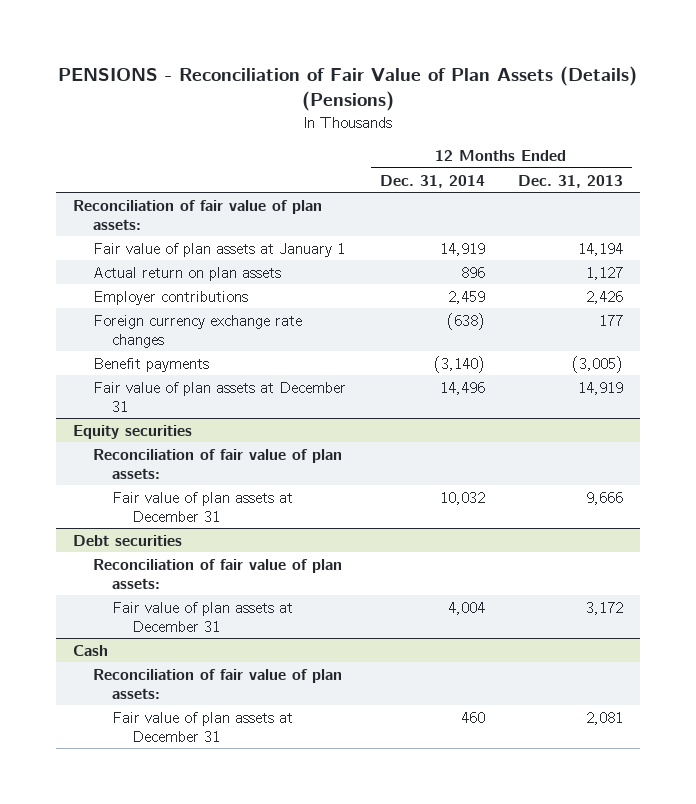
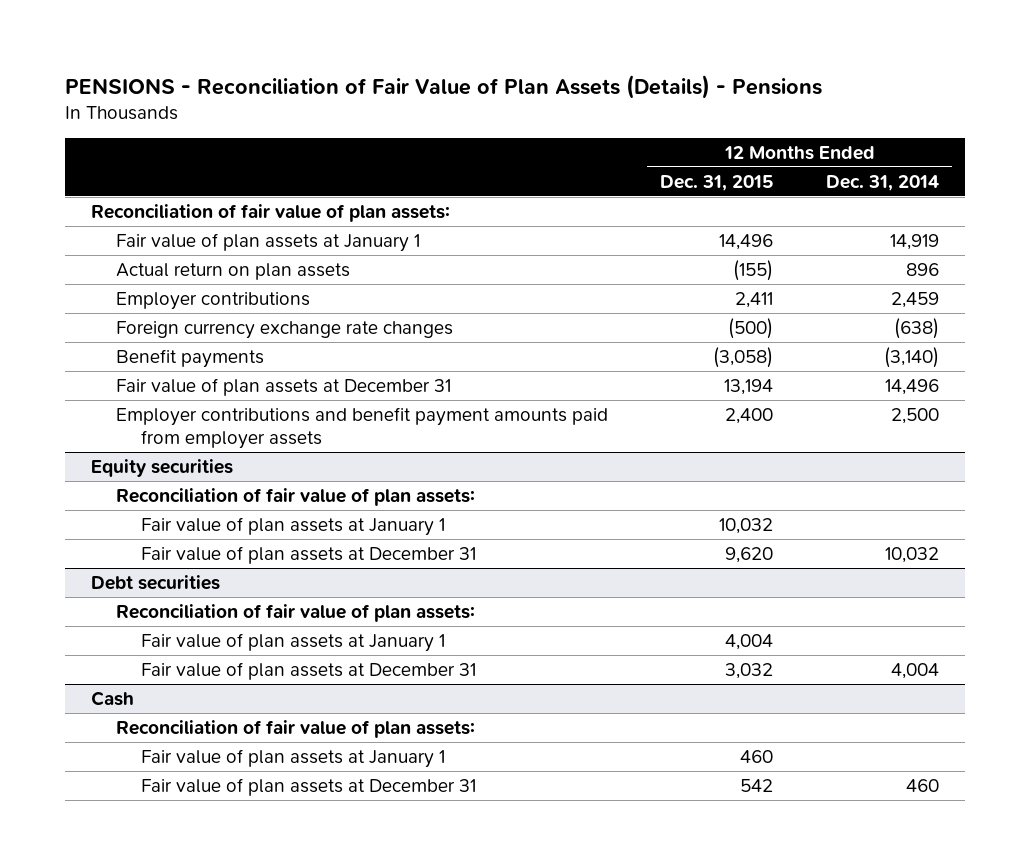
[58,65,638,111] PENSIONS - Reconciliation of Fair Value of Plan Assets (Details) (Pensions) -> [64,74,822,99] PENSIONS - Reconciliation of Fair Value of Plan Assets (Details) - Pensions
[518,174,624,188] Dec. 31, 2013 -> none
none -> [660,174,774,191] Dec. 31, 2015
none -> [115,406,608,449] Employer contributions and benefit payment amounts paid from employer assets
none -> [140,516,445,536] Fair value of plan assets at January 1
none -> [140,632,445,652] Fair value of plan assets at January 1
none -> [140,748,445,768] Fair value of plan assets at January 1

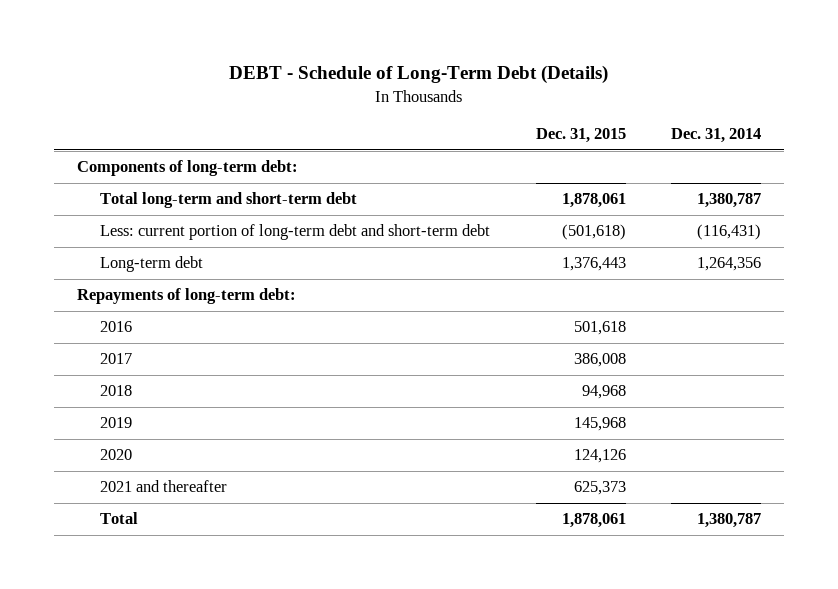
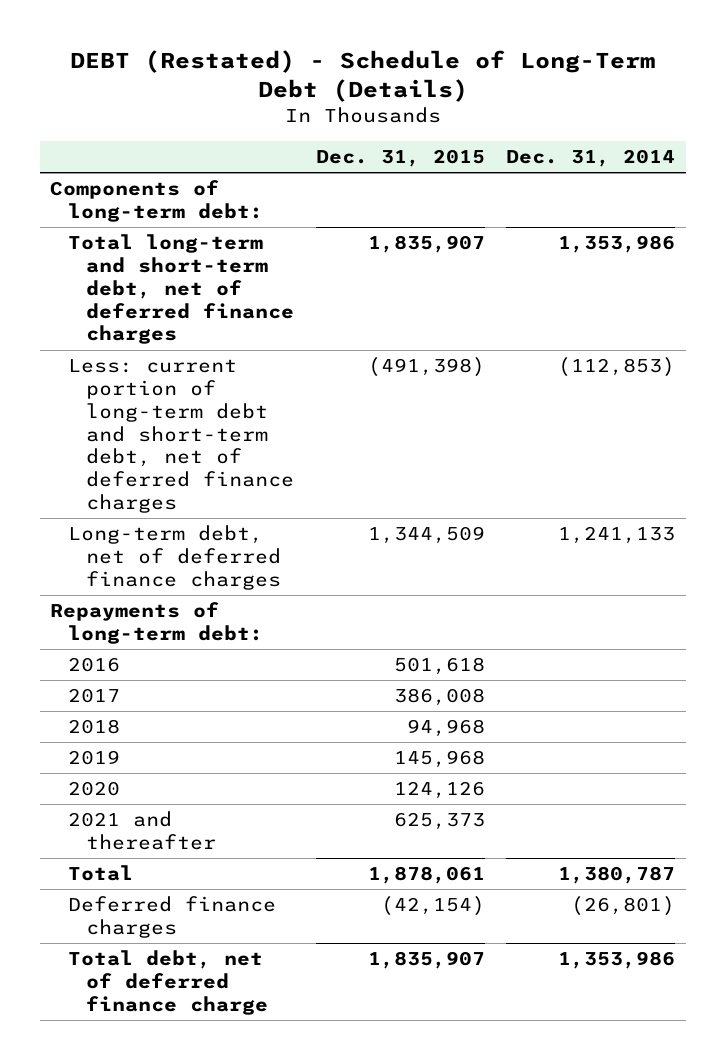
[228,65,608,85] DEBT - Schedule of Long-Term Debt (Details) -> [69,50,655,103] DEBT (Restated) - Schedule of Long-Term Debt (Details)
[99,192,357,209] Total long-term and short-term debt -> [68,234,295,345] Total long-term and short-term debt, net of deferred finance charges
[561,193,626,209] 1,878,061 -> [367,235,485,254] 1,835,907
[697,193,762,209] 1,380,787 -> [557,235,675,254] 1,353,986
[99,224,490,241] Less: current portion of long-term debt and short-term debt -> [68,359,295,514] Less: current portion of long-term debt and short-term debt, net of deferred finance charges
[561,224,626,241] (501,618) -> [367,357,485,378] (491,398)
[697,224,762,241] (116,431) -> [557,357,675,378] (112,853)
[99,256,203,273] Long-term debt -> [68,525,282,590] Long-term debt, net of deferred finance charges
[561,257,626,272] 1,376,443 -> [367,526,485,545] 1,344,509
[697,257,762,272] 1,264,356 -> [557,526,675,545] 1,241,133
none -> [68,896,277,938] Deferred finance charges
none -> [68,950,269,1015] Total debt, net of deferred finance charge

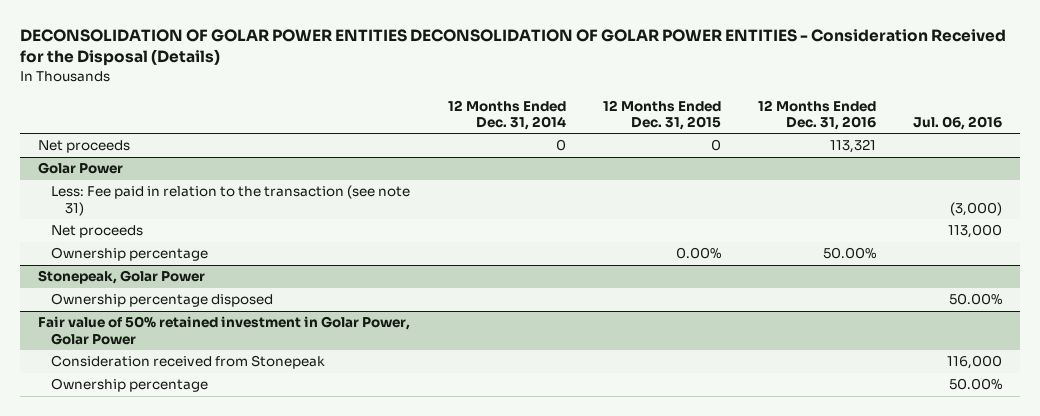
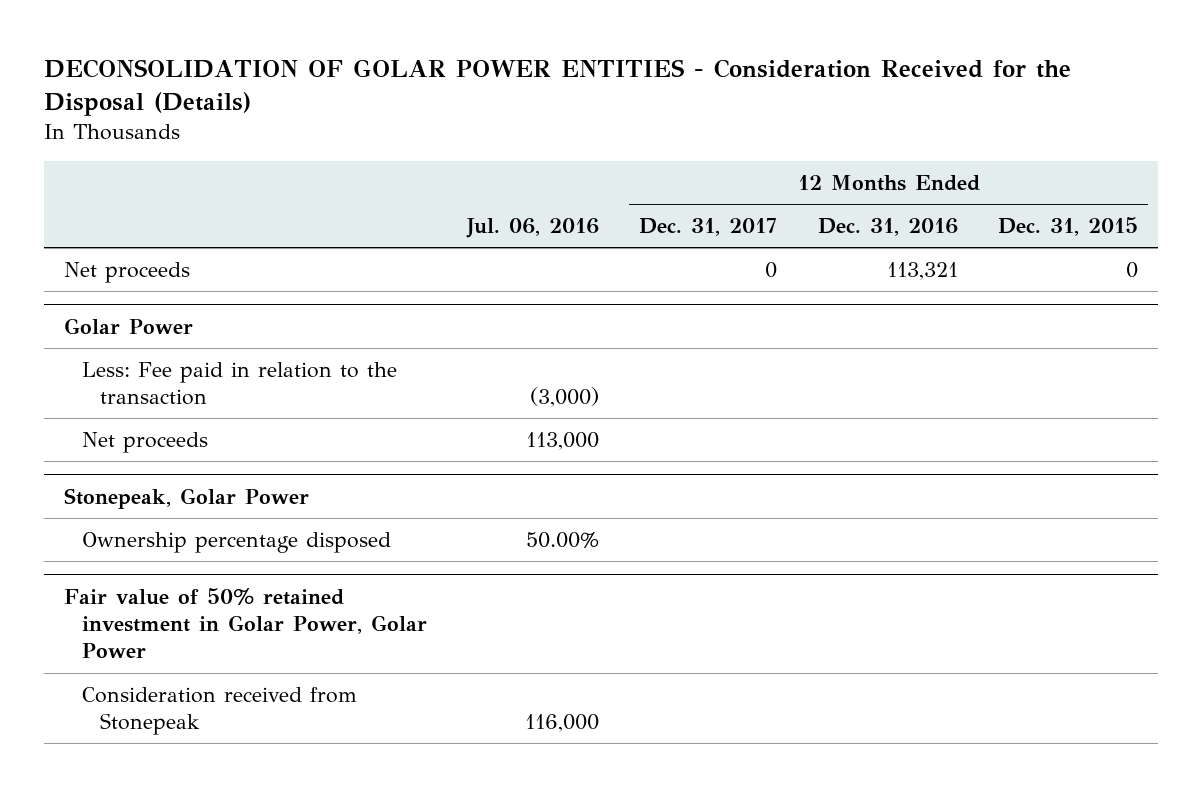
[19,29,1006,67] DECONSOLIDATION OF GOLAR POWER ENTITIES DECONSOLIDATION OF GOLAR POWER ENTITIES - Consideration Received for the Disposal (Details) -> [43,59,1071,117] DECONSOLIDATION OF GOLAR POWER ENTITIES - Consideration Received for the Disposal (Details)
[447,99,566,131] 12 Months Ended Dec. 31, 2014 -> none
none -> [639,217,778,236] Dec. 31, 2017
[51,185,411,216] Less: Fee paid in relation to the transaction (see note 31) -> [82,361,398,406] Less: Fee paid in relation to the transaction
[51,247,209,262] Ownership percentage -> none
[51,378,209,393] Ownership percentage -> none

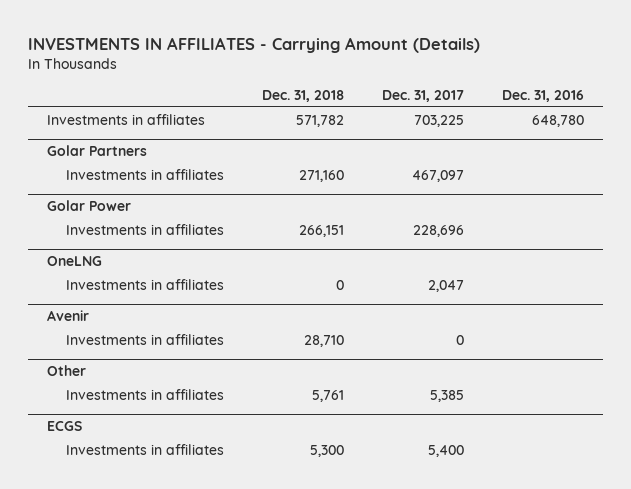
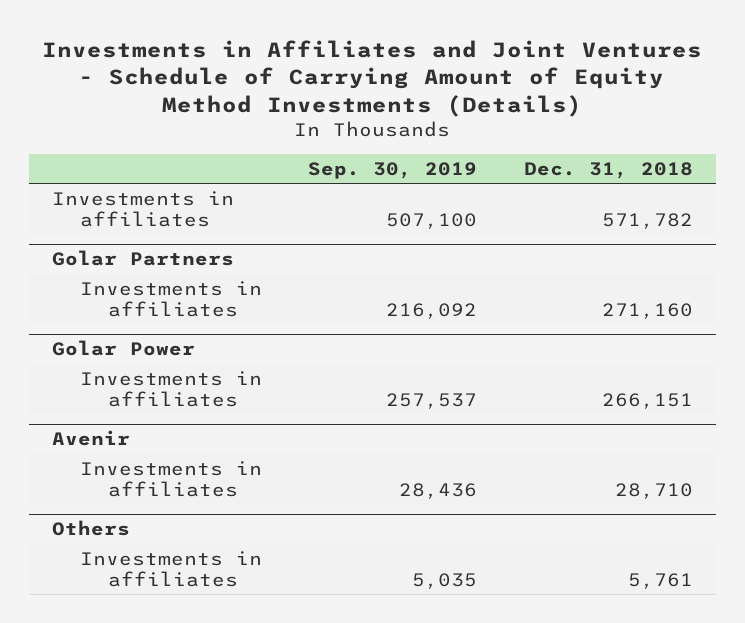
[27,36,480,53] INVESTMENTS IN AFFILIATES - Carrying Amount (Details) -> [42,39,703,118] Investments in Affiliates and Joint Ventures - Schedule of Carrying Amount of Equity Method Investments (Details)
[382,89,465,102] Dec. 31, 2017 -> none
[502,89,585,102] Dec. 31, 2016 -> none
none -> [308,161,478,179] Sep. 30, 2019
[46,256,102,267] OneLNG -> none
[66,278,225,290] Investments in affiliates -> none
[46,365,86,377] Other -> [52,520,131,537] Others
[46,421,82,432] ECGS -> none
[66,443,225,455] Investments in affiliates -> none

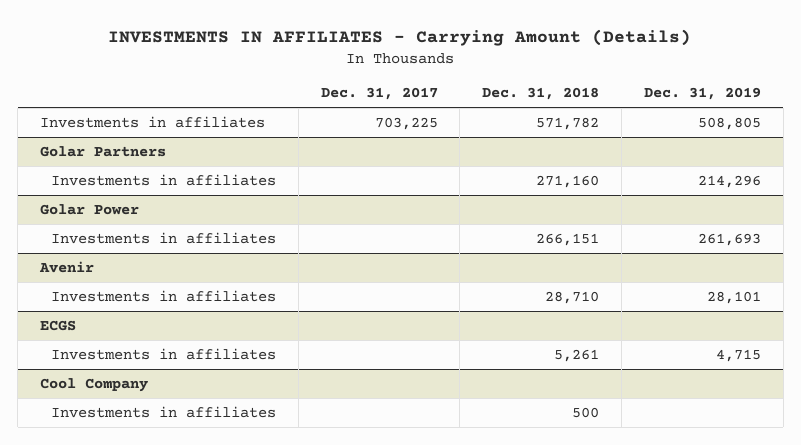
[42,39,703,118] Investments in Affiliates and Joint Ventures - Schedule of Carrying Amount of Equity Method Investments (Details) -> [108,28,692,46] INVESTMENTS IN AFFILIATES - Carrying Amount (Details)
[308,161,478,179] Sep. 30, 2019 -> none
none -> [320,87,438,101] Dec. 31, 2017
none -> [643,87,761,101] Dec. 31, 2019
[52,520,131,537] Others -> none
none -> [39,320,76,332] ECGS
[627,572,693,589] 5,761 -> [554,349,600,363] 5,261
none -> [39,378,148,393] Cool Company
none -> [51,406,277,419] Investments in affiliates

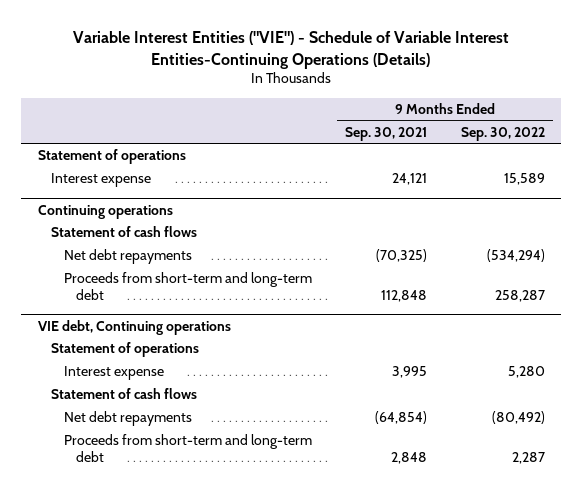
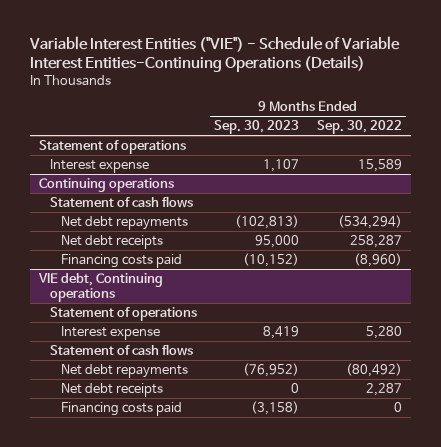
[345,126,428,141] Sep. 30, 2021 -> none
none -> [214,120,300,135] Sep. 30, 2023
[63,272,312,300] Proceeds from short-term and long-term debt -> [60,234,163,249] Net debt receipts
none -> [60,253,182,268] Financing costs paid
[63,434,312,462] Proceeds from short-term and long-term debt -> [60,382,163,397] Net debt receipts
none -> [60,401,182,416] Financing costs paid

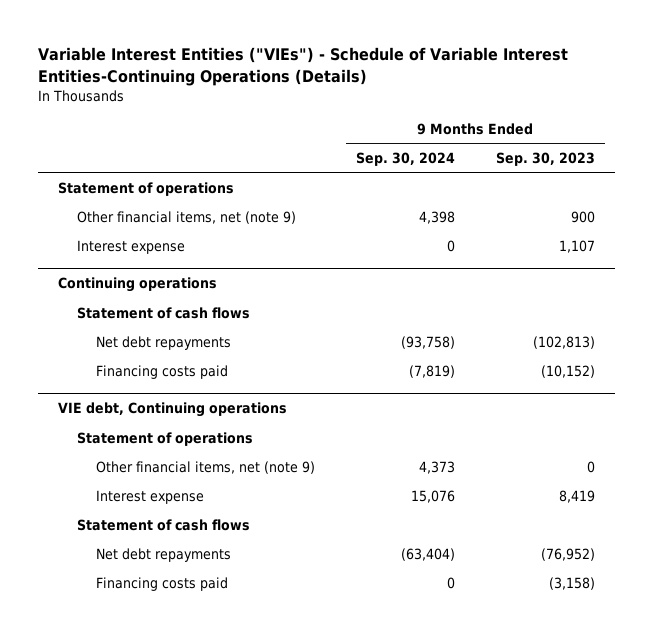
[28,35,400,73] Variable Interest Entities ("VIE") - Schedule of Variable Interest Entities-Continuing Operations (Details) -> [37,46,568,86] Variable Interest Entities ("VIEs") - Schedule of Variable Interest Entities-Continuing Operations (Details)
[317,120,403,135] Sep. 30, 2022 -> none
none -> [355,152,455,167] Sep. 30, 2024
none -> [77,210,297,224] Other financial items, net (note 9)
[60,234,163,249] Net debt receipts -> none
none -> [96,460,316,474] Other financial items, net (note 9)
[60,382,163,397] Net debt receipts -> none

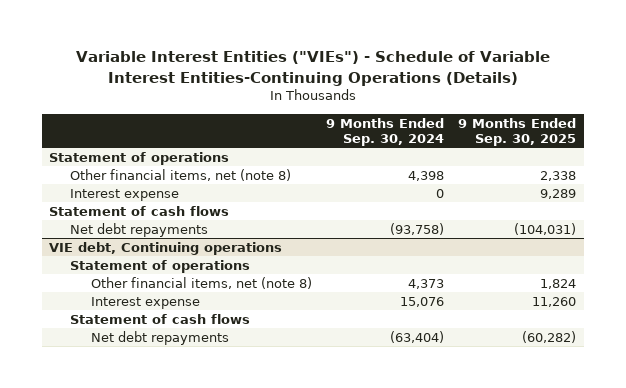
[495,152,595,167] Sep. 30, 2023 -> none
none -> [458,117,577,146] 9 Months Ended Sep. 30, 2025
[77,210,297,224] Other financial items, net (note 9) -> [69,169,291,182] Other financial items, net (note 8)
[58,277,218,293] Continuing operations -> none
[96,364,229,379] Financing costs paid -> none
[96,460,316,474] Other financial items, net (note 9) -> [90,277,312,290] Other financial items, net (note 8)
[96,576,229,591] Financing costs paid -> none

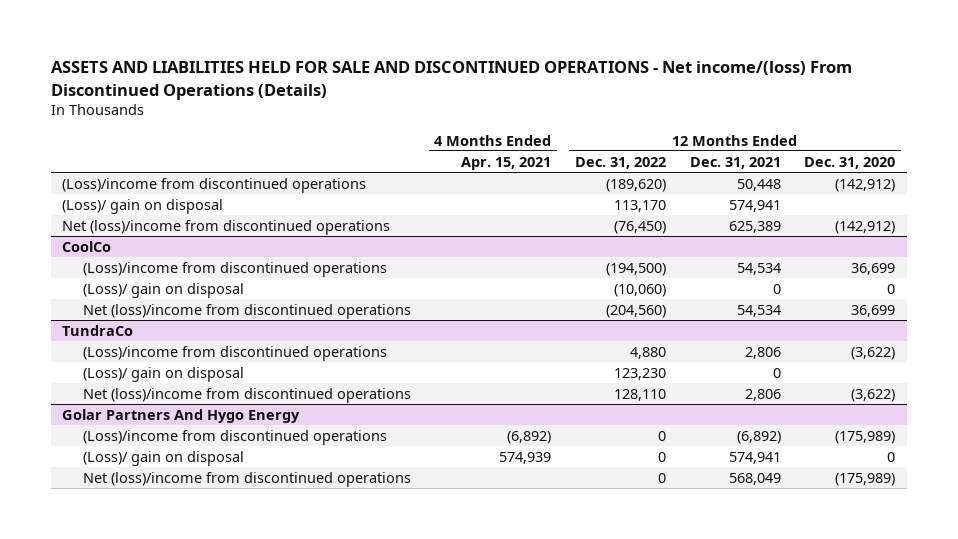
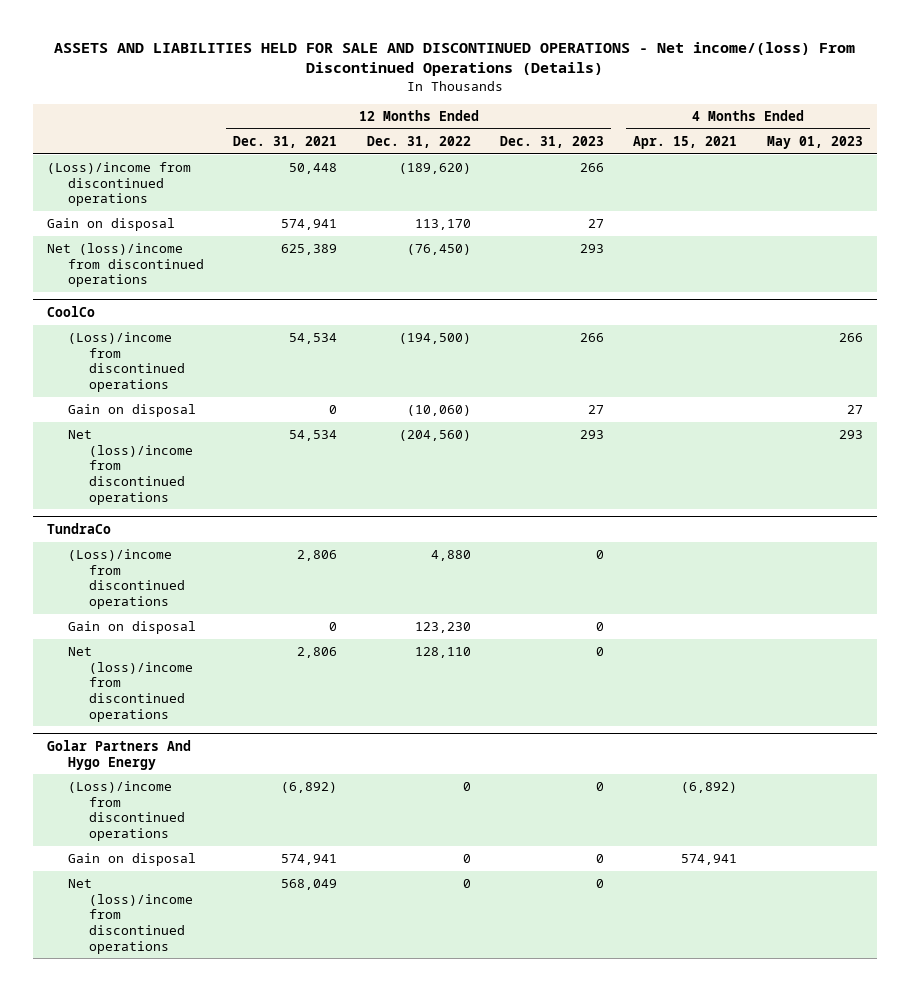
[804,156,896,169] Dec. 31, 2020 -> none
none -> [500,135,605,148] Dec. 31, 2023
none -> [766,135,863,149] May 01, 2023
[62,198,224,214] (Loss)/ gain on disposal -> [47,218,176,232] Gain on disposal
[82,282,244,298] (Loss)/ gain on disposal -> [68,404,197,418] Gain on disposal
[82,366,244,382] (Loss)/ gain on disposal -> [68,621,197,635] Gain on disposal
[82,450,244,466] (Loss)/ gain on disposal -> [68,853,197,867] Gain on disposal
[499,451,552,464] 574,939 -> [681,854,738,866] 574,941

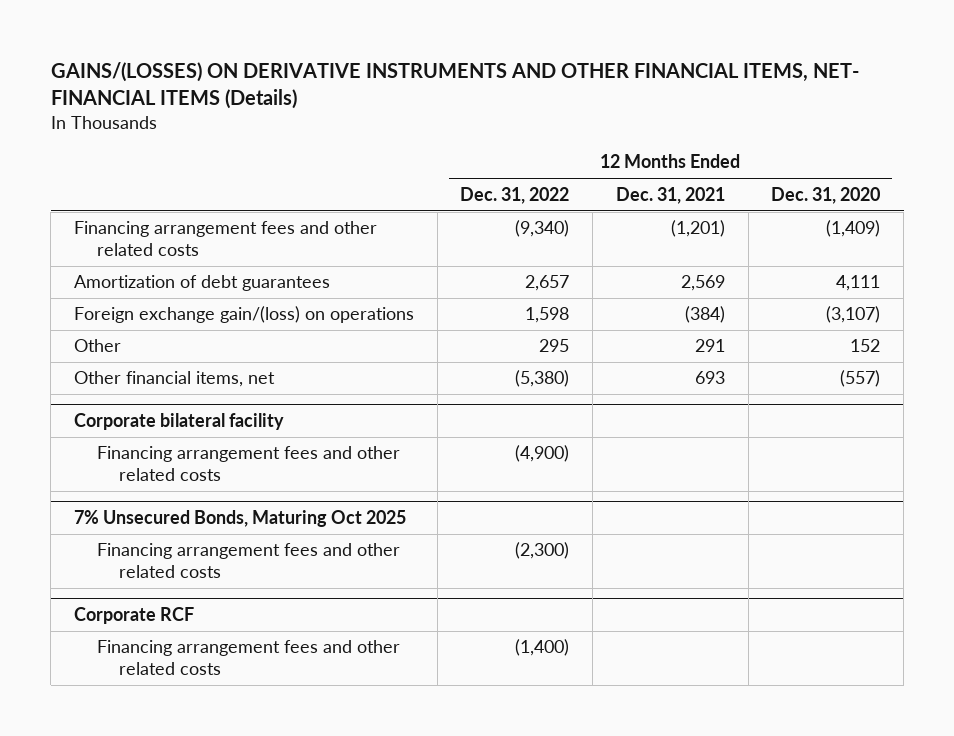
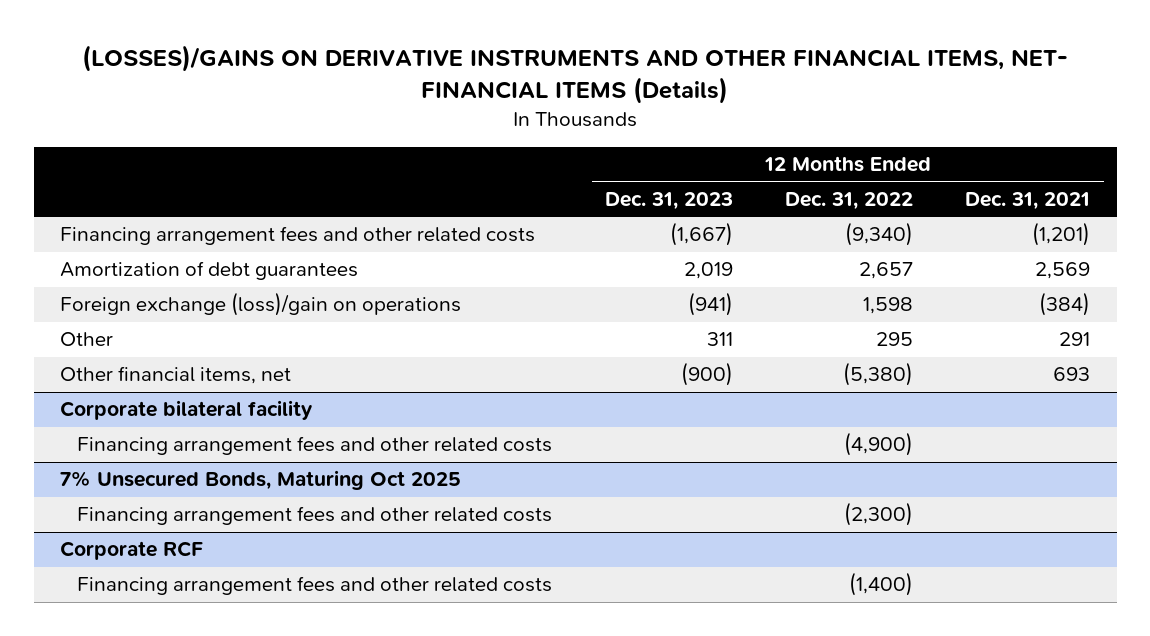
[50,61,859,109] GAINS/(LOSSES) ON DERIVATIVE INSTRUMENTS AND OTHER FINANCIAL ITEMS, NET- FINANCIAL ITEMS (Details) -> [82,44,1069,105] (LOSSES)/GAINS ON DERIVATIVE INSTRUMENTS AND OTHER FINANCIAL ITEMS, NET- FINANCIAL ITEMS (Details)
[771,186,881,204] Dec. 31, 2020 -> none
none -> [604,191,733,210] Dec. 31, 2023
[73,306,414,324] Foreign exchange gain/(loss) on operations -> [59,292,461,317] Foreign exchange (loss)/gain on operations

